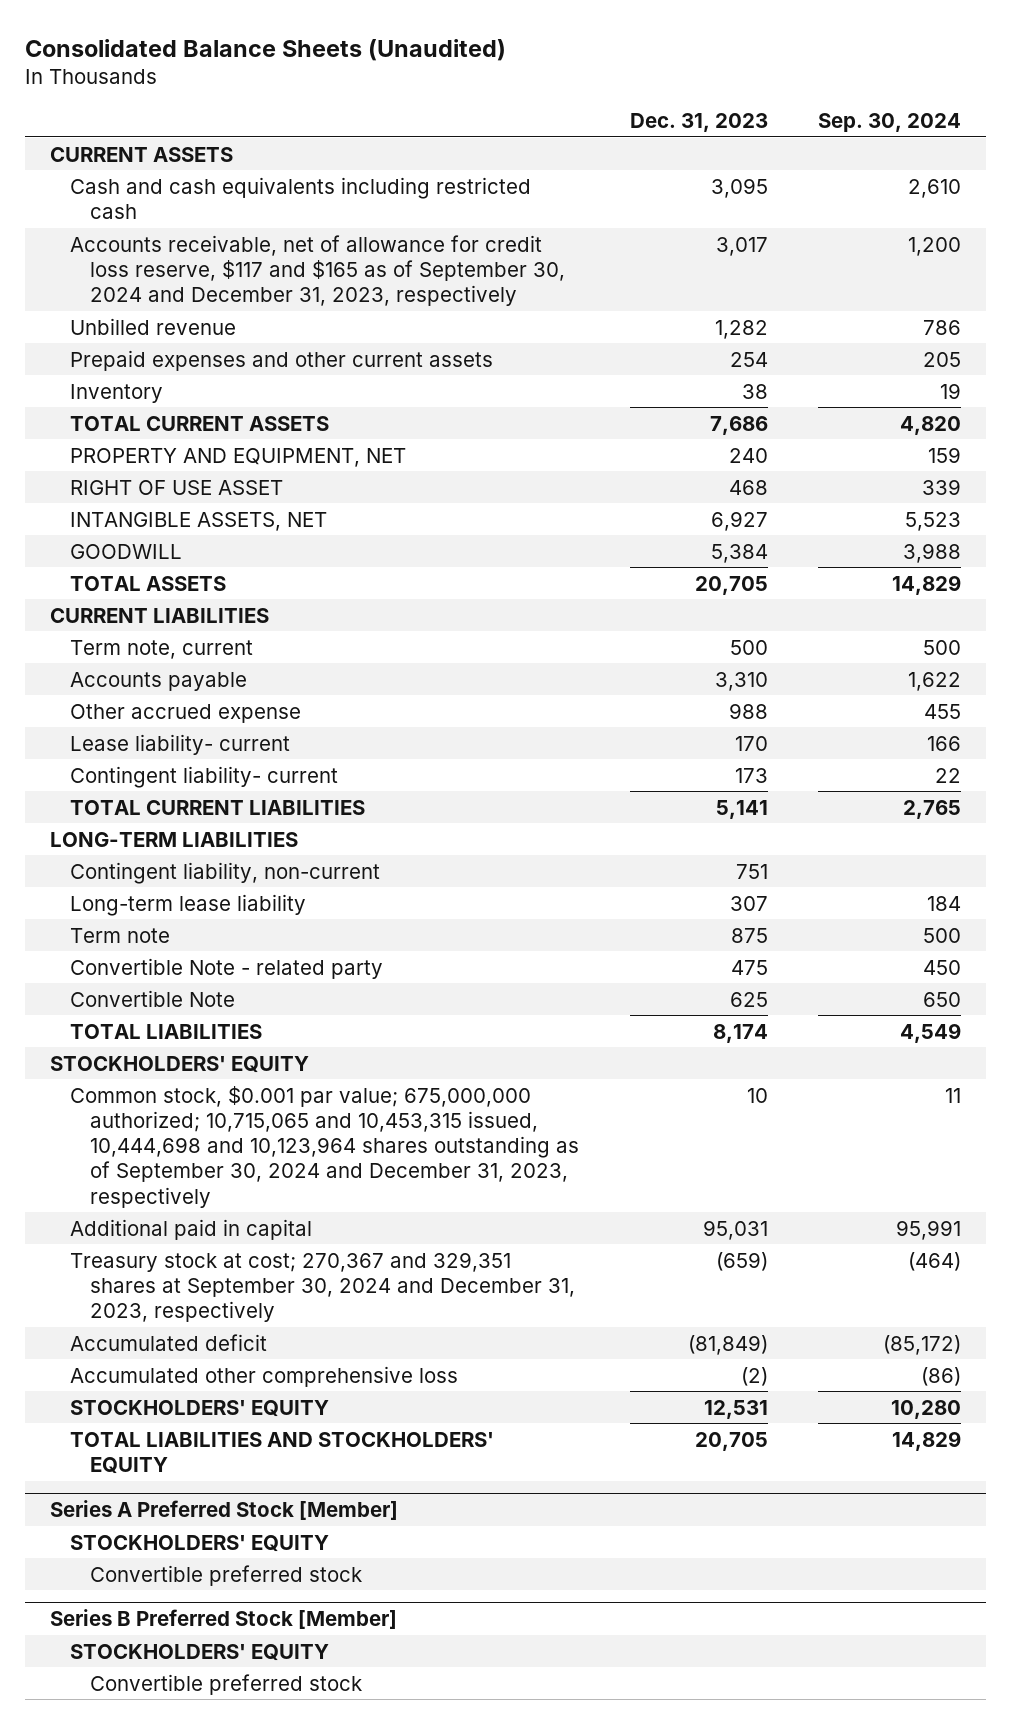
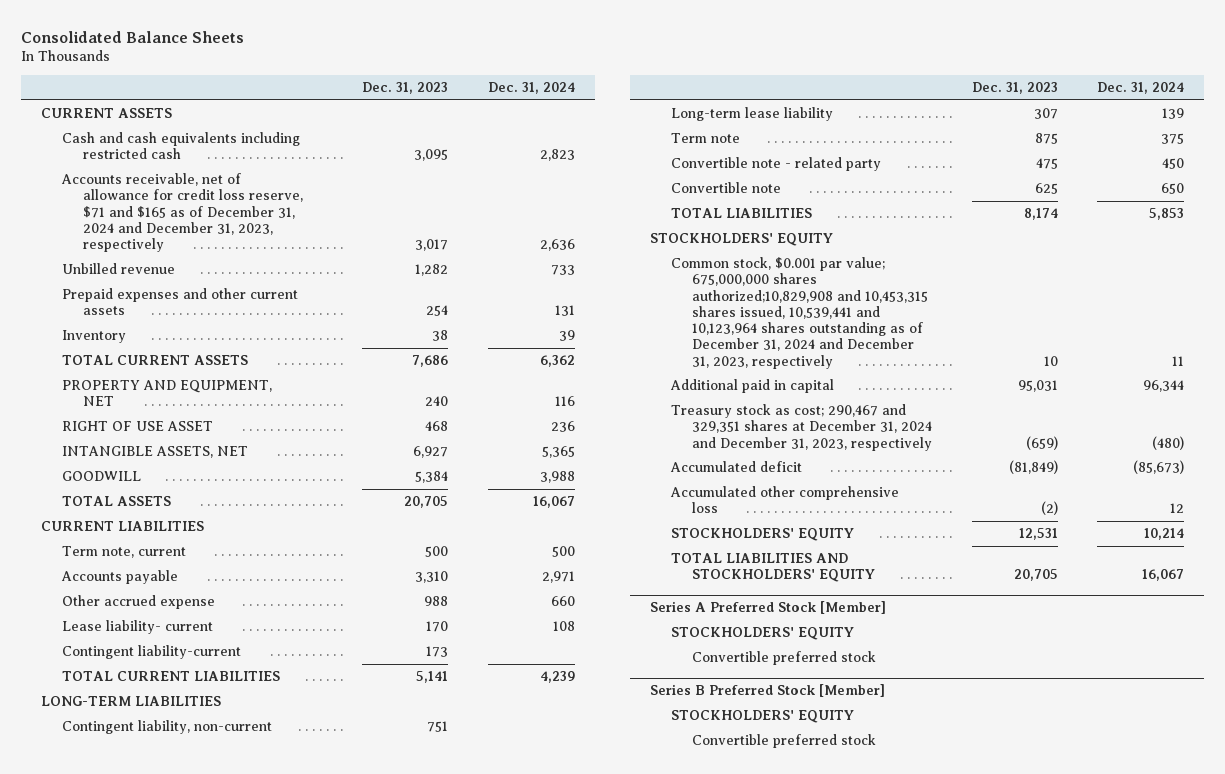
[25,38,507,61] Consolidated Balance Sheets (Unaudited) -> [20,30,244,43] Consolidated Balance Sheets
[818,112,962,132] Sep. 30, 2024 -> none
none -> [488,82,576,95] Dec. 31, 2024
[70,234,566,307] Accounts receivable, net of allowance for credit loss reserve, $117 and $165 as of September 30, 2024 and December 31, 2023, respectively -> [60,173,303,253] Accounts receivable, net of allowance for credit loss reserve, $71 and $165 as of December 31, 2024 and December 31, 2023, respectively
[70,765,339,788] Contingent liability- current -> [61,645,241,660] Contingent liability-current
[70,957,384,979] Convertible Note - related party -> [670,157,881,172] Convertible note - related party
[70,989,236,1007] Convertible Note -> [670,182,781,194] Convertible note
[70,1085,580,1208] Common stock, $0.001 par value; 675,000,000 authorized; 10,715,065 and 10,453,315 issued, 10,444,698 and 10,123,964 shares outstanding as of September 30, 2024 and December 31, 2023, respectively -> [670,257,928,369] Common stock, $0.001 par value; 675,000,000 shares authorized;10,829,908 and 10,453,315 shares issued, 10,539,441 and 10,123,964 shares outstanding as of December 31, 2024 and December 31, 2023, respectively
[70,1251,576,1323] Treasury stock at cost; 270,367 and 329,351 shares at September 30, 2024 and December 31, 2023, respectively -> [670,404,932,451] Treasury stock as cost; 290,467 and 329,351 shares at December 31, 2024 and December 31, 2023, respectively

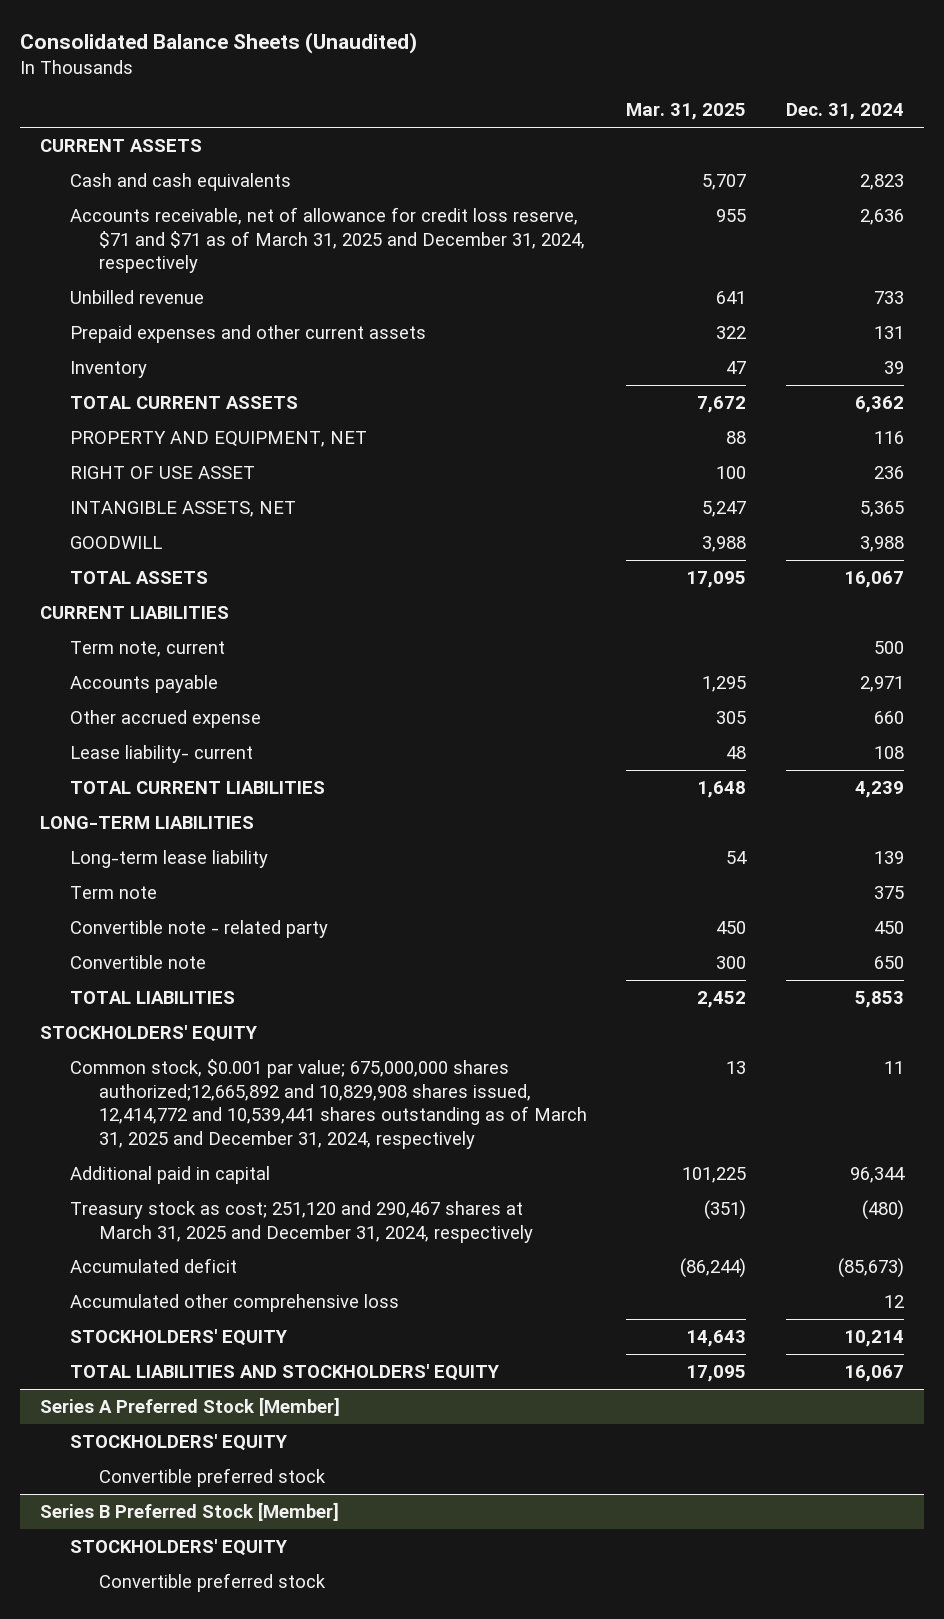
[20,30,244,43] Consolidated Balance Sheets -> [20,32,418,55] Consolidated Balance Sheets (Unaudited)
[362,82,449,95] Dec. 31, 2023 -> none
none -> [626,103,747,121] Mar. 31, 2025
[61,132,300,160] Cash and cash equivalents including restricted cash -> [69,172,291,191] Cash and cash equivalents
[60,173,303,253] Accounts receivable, net of allowance for credit loss reserve, $71 and $165 as of December 31, 2024 and December 31, 2023, respectively -> [69,206,585,274] Accounts receivable, net of allowance for credit loss reserve, $71 and $71 as of March 31, 2025 and December 31, 2024, respectively
[61,645,241,660] Contingent liability-current -> none
[61,720,272,735] Contingent liability, non-current -> none
[670,257,928,369] Common stock, $0.001 par value; 675,000,000 shares authorized;10,829,908 and 10,453,315 shares issued, 10,539,441 and 10,123,964 shares outstanding as of December 31, 2024 and December 31, 2023, respectively -> [69,1058,587,1149] Common stock, $0.001 par value; 675,000,000 shares authorized;12,665,892 and 10,829,908 shares issued, 12,414,772 and 10,539,441 shares outstanding as of March 31, 2025 and December 31, 2024, respectively
[670,404,932,451] Treasury stock as cost; 290,467 and 329,351 shares at December 31, 2024 and December 31, 2023, respectively -> [69,1200,533,1243] Treasury stock as cost; 251,120 and 290,467 shares at March 31, 2025 and December 31, 2024, respectively

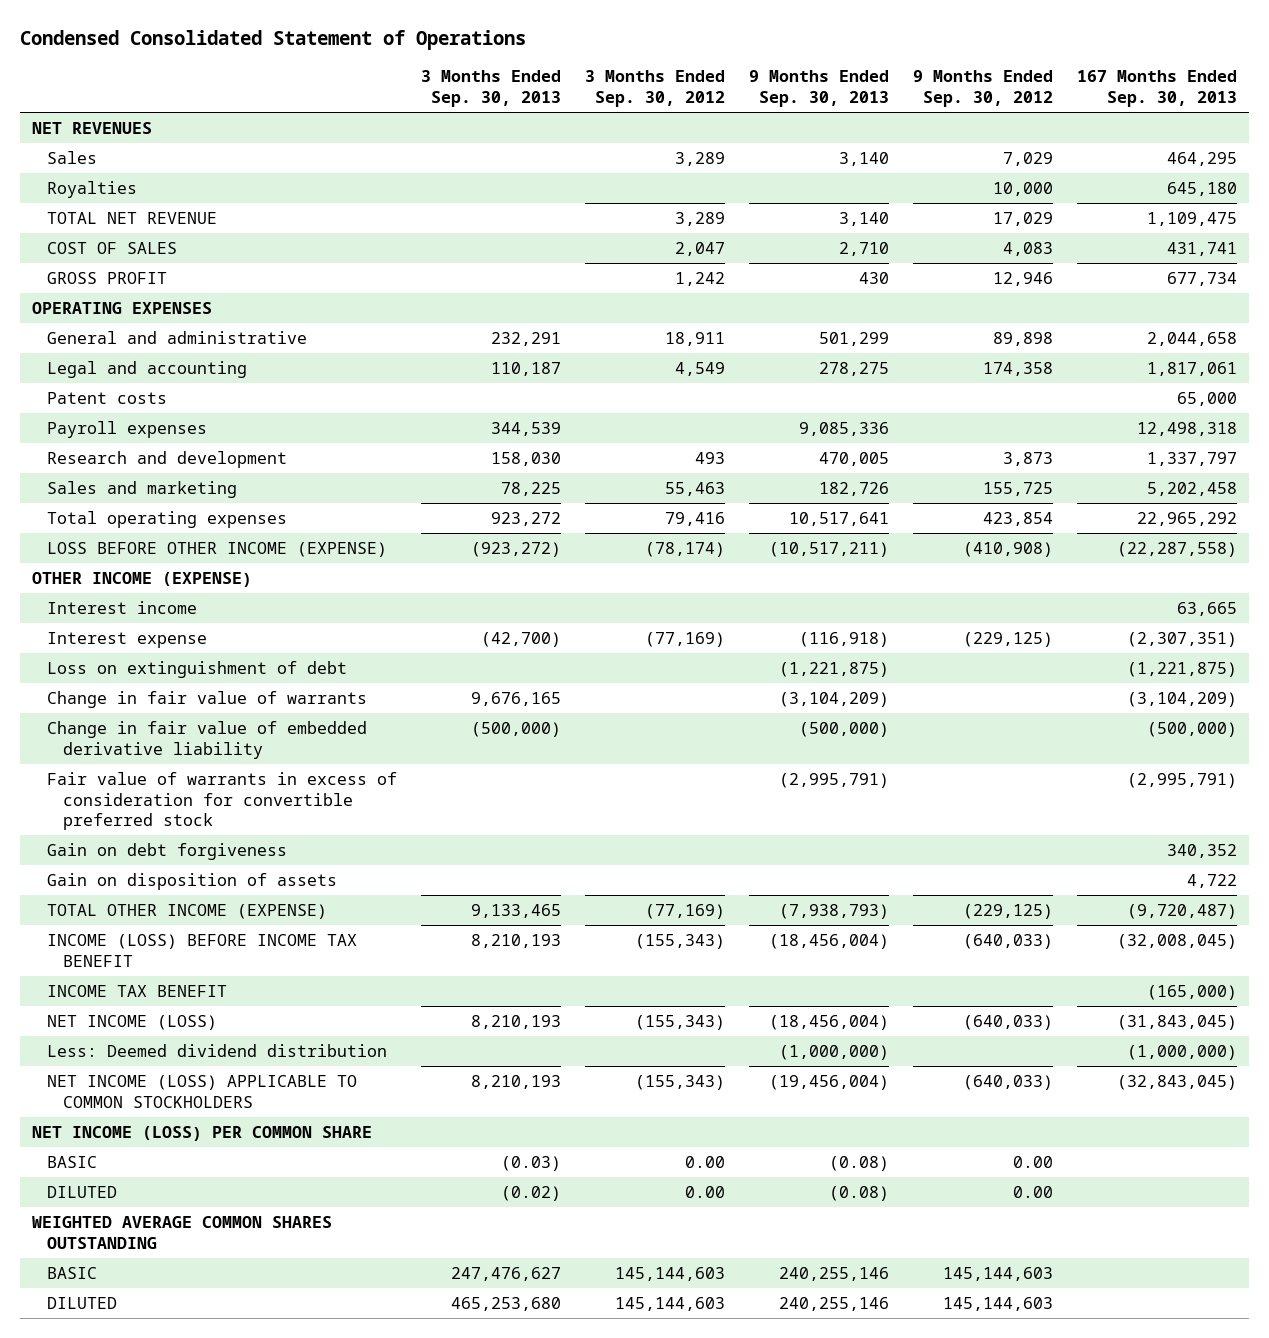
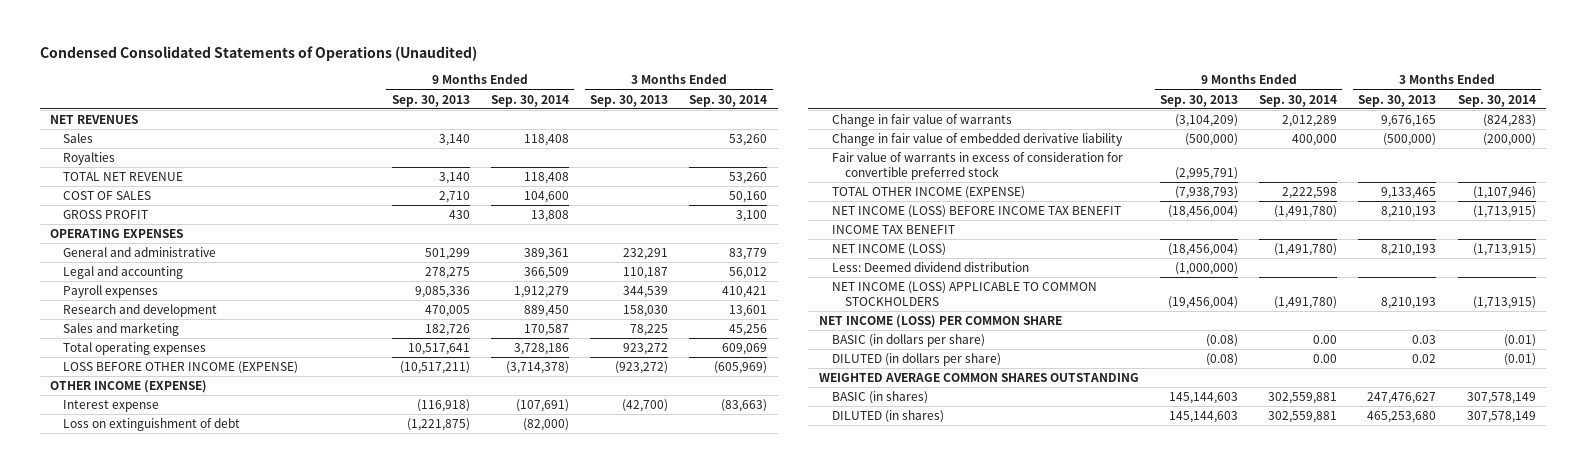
[19,30,526,51] Condensed Consolidated Statement of Operations -> [39,46,477,62] Condensed Consolidated Statements of Operations (Unaudited)
[585,70,726,108] 3 Months Ended Sep. 30, 2012 -> none
[912,70,1053,108] 9 Months Ended Sep. 30, 2012 -> none
[1076,70,1237,108] 167 Months Ended Sep. 30, 2013 -> none
none -> [490,94,569,107] Sep. 30, 2014
none -> [689,94,768,107] Sep. 30, 2014
[47,391,168,404] Patent costs -> none
[47,600,198,614] Interest income -> none
[47,842,288,860] Gain on debt forgiveness -> none
[47,872,338,890] Gain on disposition of assets -> none
[47,933,358,967] INCOME (LOSS) BEFORE INCOME TAX BENEFIT -> [831,204,1121,218] NET INCOME (LOSS) BEFORE INCOME TAX BENEFIT
[47,1155,98,1168] BASIC -> [831,333,985,347] BASIC (in dollars per share)
[501,1155,562,1171] (0.03) -> [1412,334,1437,344] 0.03
[47,1185,118,1198] DILUTED -> [831,352,1001,366] DILUTED (in dollars per share)
[501,1185,562,1201] (0.02) -> [1412,353,1437,363] 0.02
[47,1266,98,1279] BASIC -> [831,390,928,404] BASIC (in shares)
[779,1266,890,1281] 240,255,146 -> [1168,391,1238,404] 145,144,603
[47,1296,118,1309] DILUTED -> [831,409,944,423] DILUTED (in shares)
[779,1296,890,1311] 240,255,146 -> [1168,410,1238,423] 145,144,603

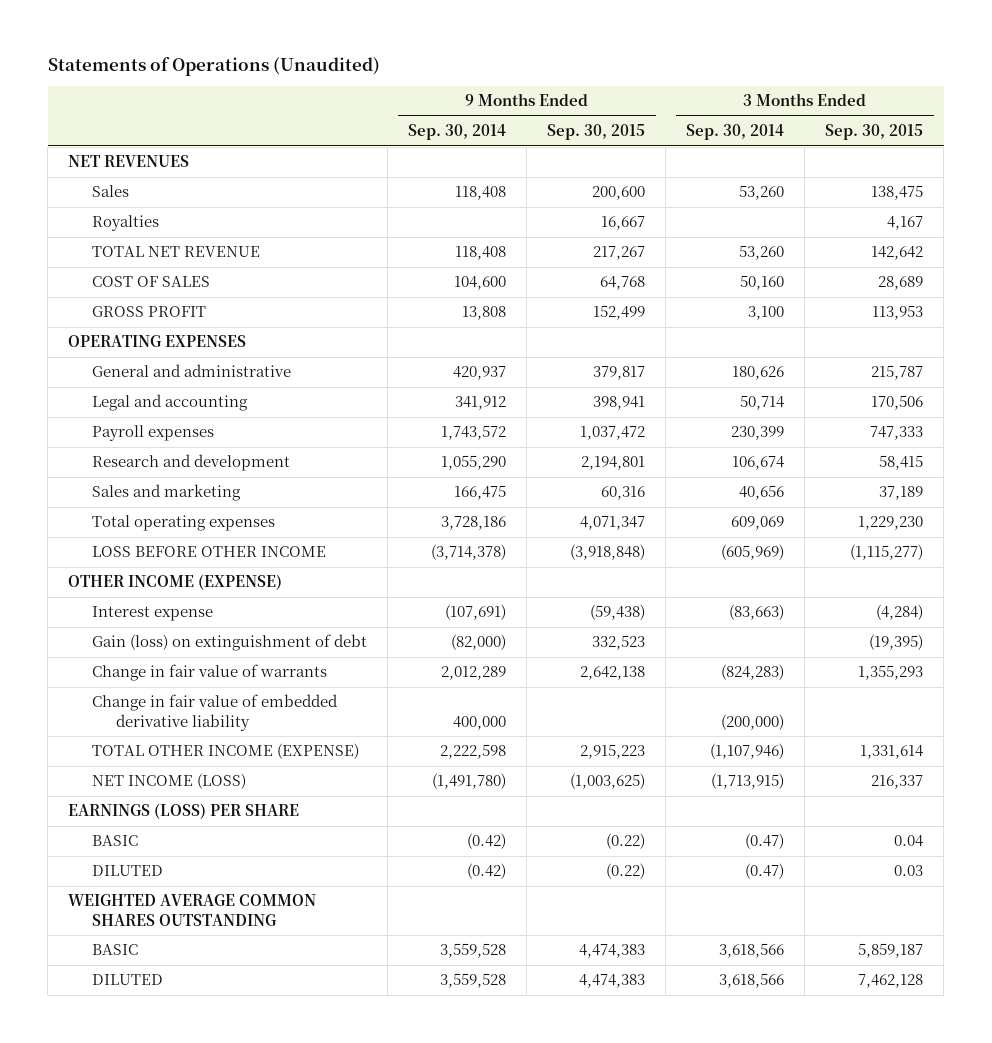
[39,46,477,62] Condensed Consolidated Statements of Operations (Unaudited) -> [47,57,380,77] Statements of Operations (Unaudited)
[391,94,470,107] Sep. 30, 2013 -> none
[590,94,669,107] Sep. 30, 2013 -> none
none -> [547,124,646,141] Sep. 30, 2015
none -> [825,124,924,141] Sep. 30, 2015
[523,247,569,260] 389,361 -> [453,366,507,381] 420,937
[729,247,768,260] 83,779 -> [732,366,785,381] 180,626
[523,266,569,279] 366,509 -> [455,396,507,411] 341,912
[729,266,768,279] 56,012 -> [740,395,785,411] 50,714
[513,285,569,298] 1,912,279 -> [441,425,507,441] 1,743,572
[722,285,768,298] 410,421 -> [731,426,785,441] 230,399
[523,304,569,317] 889,450 -> [441,455,507,471] 1,055,290
[729,304,768,317] 13,601 -> [732,456,785,471] 106,674
[523,323,569,336] 170,587 -> [454,485,507,501] 166,475
[729,323,768,336] 45,256 -> [739,485,785,501] 40,656
[63,360,299,374] LOSS BEFORE OTHER INCOME (EXPENSE) -> [92,546,327,558] LOSS BEFORE OTHER INCOME
[63,417,241,431] Loss on extinguishment of debt -> [92,634,368,652] Gain (loss) on extinguishment of debt
[831,151,1123,181] Fair value of warrants in excess of consideration for convertible preferred stock -> none
[831,204,1121,218] NET INCOME (LOSS) BEFORE INCOME TAX BENEFIT -> none
[831,224,955,234] INCOME TAX BENEFIT -> none
[831,261,1029,272] Less: Deemed dividend distribution -> none
[831,280,1097,307] NET INCOME (LOSS) APPLICABLE TO COMMON STOCKHOLDERS -> none
[818,314,1062,328] NET INCOME (LOSS) PER COMMON SHARE -> [68,803,300,820] EARNINGS (LOSS) PER SHARE
[831,333,985,347] BASIC (in dollars per share) -> [92,835,139,847] BASIC
[1313,334,1338,344] 0.00 -> [467,833,507,850] (0.42)
[1503,333,1536,347] (0.01) -> [745,833,785,850] (0.47)
[831,352,1001,366] DILUTED (in dollars per share) -> [92,865,164,877] DILUTED
[1313,353,1338,363] 0.00 -> [467,863,507,880] (0.42)
[1503,352,1536,366] (0.01) -> [745,863,785,880] (0.47)
[831,390,928,404] BASIC (in shares) -> [92,944,139,956] BASIC
[1268,391,1338,404] 302,559,881 -> [440,943,507,959] 3,559,528
[1466,391,1536,404] 307,578,149 -> [719,943,785,959] 3,618,566
[831,409,944,423] DILUTED (in shares) -> [92,974,164,986] DILUTED
[1268,410,1338,423] 302,559,881 -> [440,973,507,989] 3,559,528
[1466,410,1536,423] 307,578,149 -> [719,973,785,989] 3,618,566

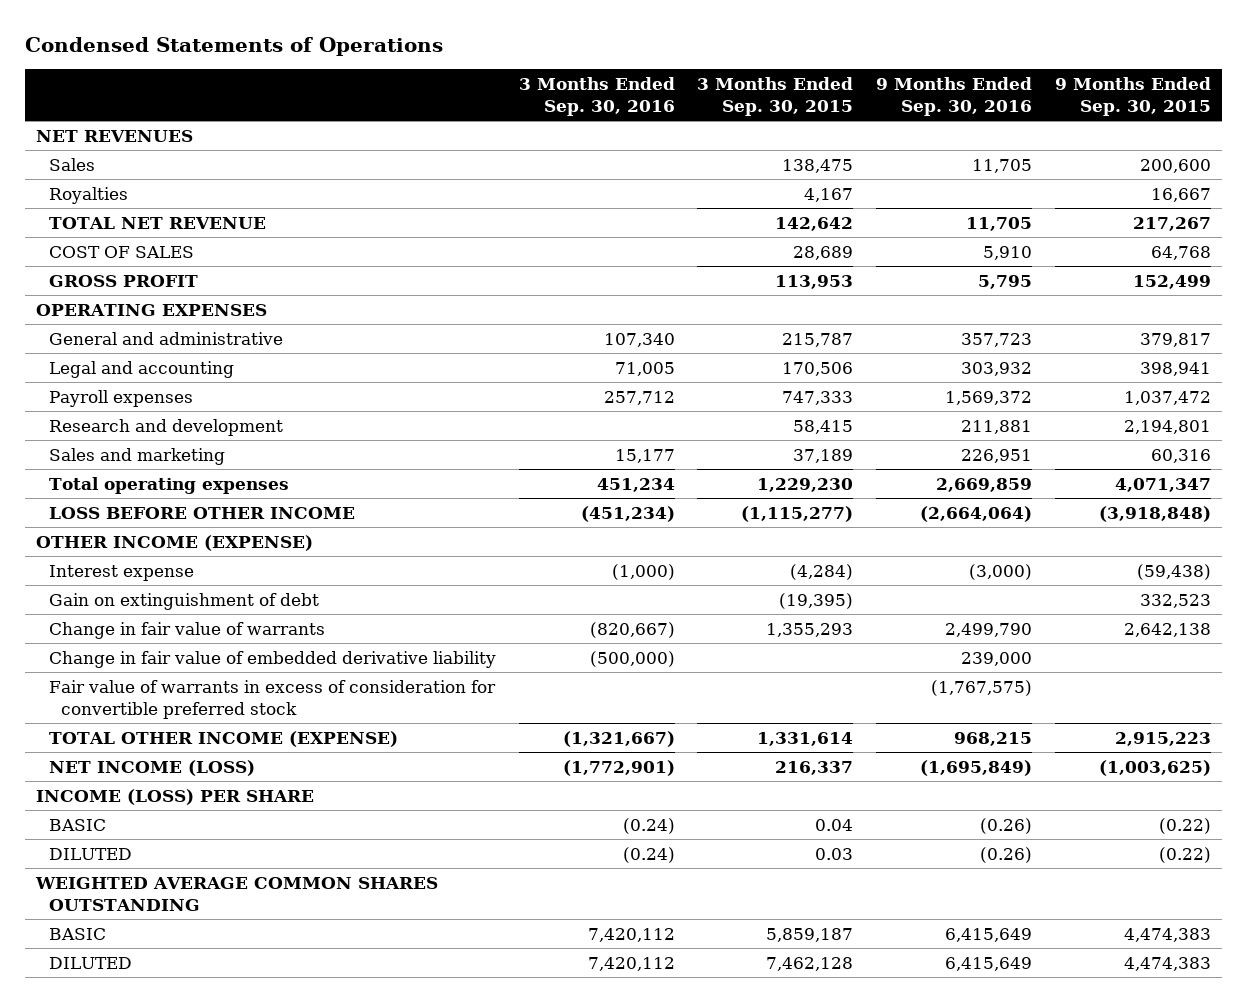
[47,57,380,77] Statements of Operations (Unaudited) -> [24,36,443,56] Condensed Statements of Operations
[408,124,507,141] Sep. 30, 2014 -> none
[686,124,785,141] Sep. 30, 2014 -> none
none -> [518,76,675,116] 3 Months Ended Sep. 30, 2016
none -> [876,76,1033,116] 9 Months Ended Sep. 30, 2016
[92,634,368,652] Gain (loss) on extinguishment of debt -> [48,592,319,610] Gain on extinguishment of debt
none -> [48,679,496,719] Fair value of warrants in excess of consideration for convertible preferred stock
[68,803,300,820] EARNINGS (LOSS) PER SHARE -> [36,788,315,805] INCOME (LOSS) PER SHARE

